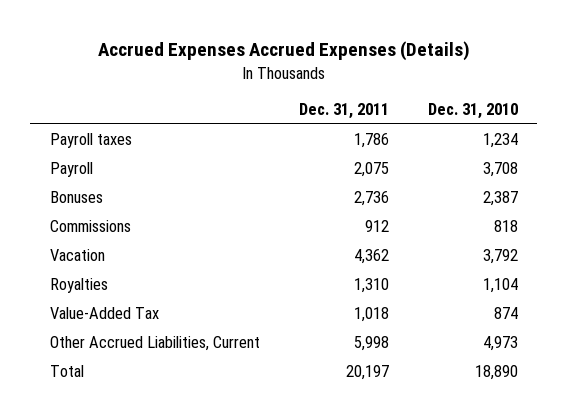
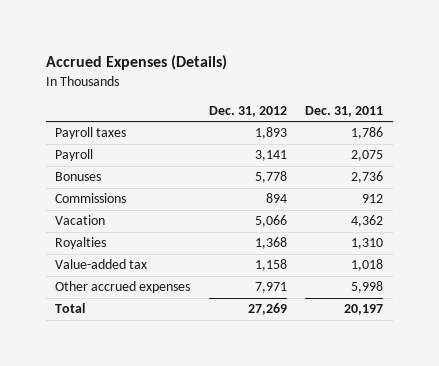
[97,41,470,62] Accrued Expenses Accrued Expenses (Details) -> [46,55,228,71] Accrued Expenses (Details)
[427,103,518,120] Dec. 31, 2010 -> none
none -> [208,105,287,117] Dec. 31, 2012
[49,307,159,320] Value-Added Tax -> [55,259,148,270] Value-added tax
[49,336,260,352] Other Accrued Liabilities, Current -> [55,281,191,294] Other accrued expenses

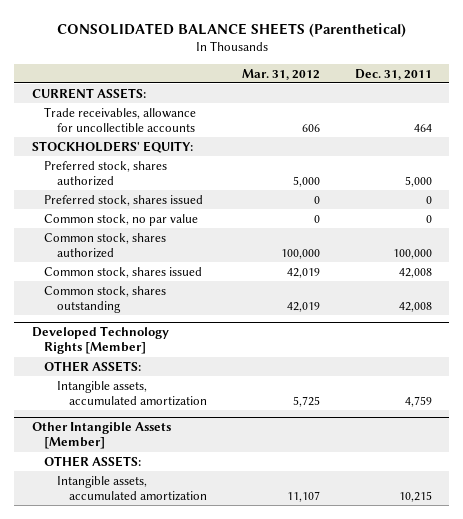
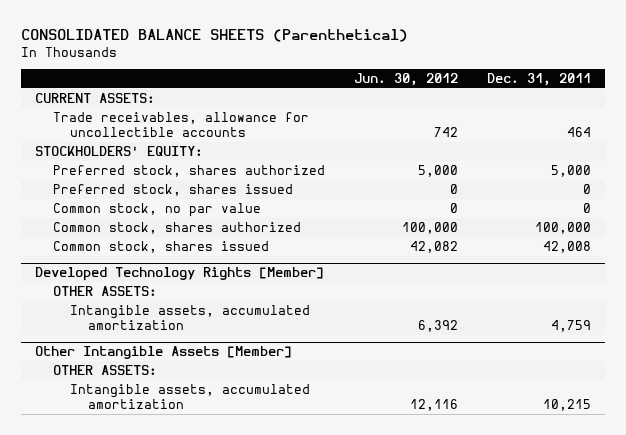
[242,68,321,80] Mar. 31, 2012 -> none
none -> [353,73,458,87] Jun. 30, 2012
[44,285,167,313] Common stock, shares outstanding -> none

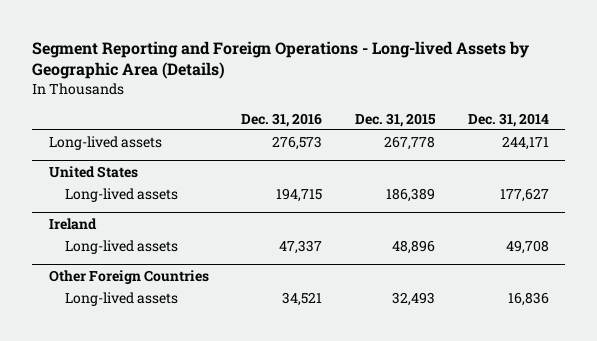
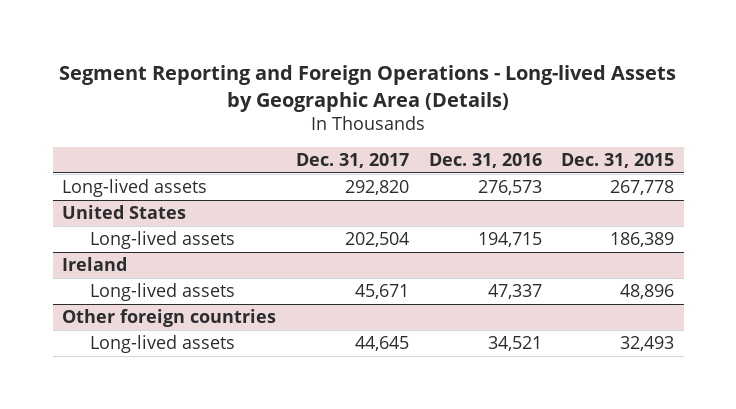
[467,112,549,127] Dec. 31, 2014 -> none
none -> [295,153,409,169] Dec. 31, 2017
[48,270,209,285] Other Foreign Countries -> [62,309,277,328] Other foreign countries

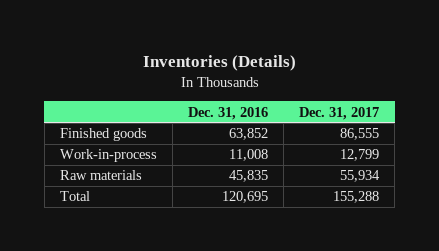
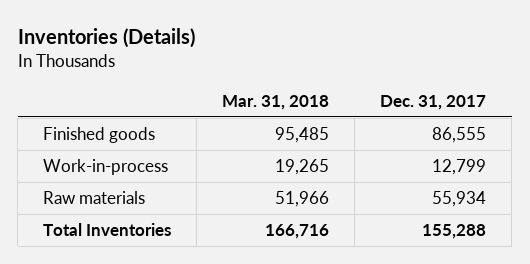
[188,106,269,120] Dec. 31, 2016 -> none
none -> [222,94,330,110] Mar. 31, 2018
[60,191,91,202] Total -> [43,223,172,237] Total Inventories

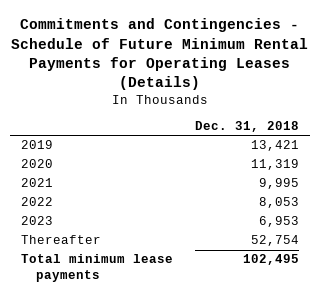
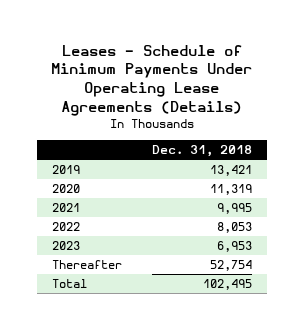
[11,18,309,91] Commitments and Contingencies - Schedule of Future Minimum Rental Payments for Operating Leases (Details) -> [51,44,253,116] Leases - Schedule of Minimum Payments Under Operating Lease Agreements (Details)
[21,254,174,282] Total minimum lease payments -> [51,279,87,289] Total

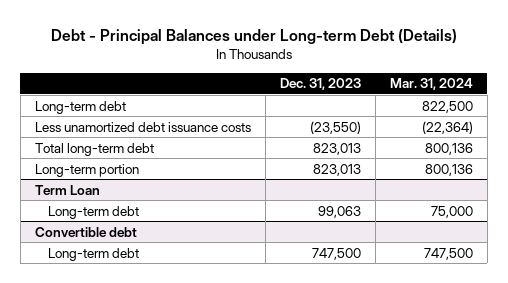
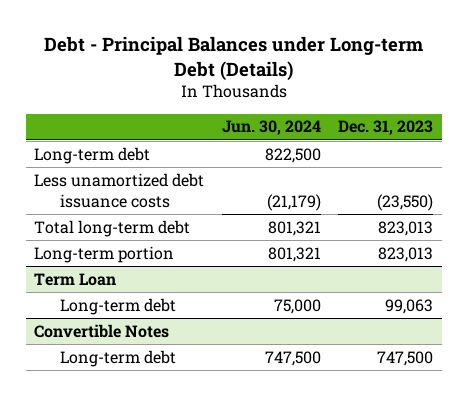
[389,78,473,91] Mar. 31, 2024 -> none
none -> [221,120,321,136] Jun. 30, 2024
[34,226,137,237] Convertible debt -> [34,323,170,338] Convertible Notes

